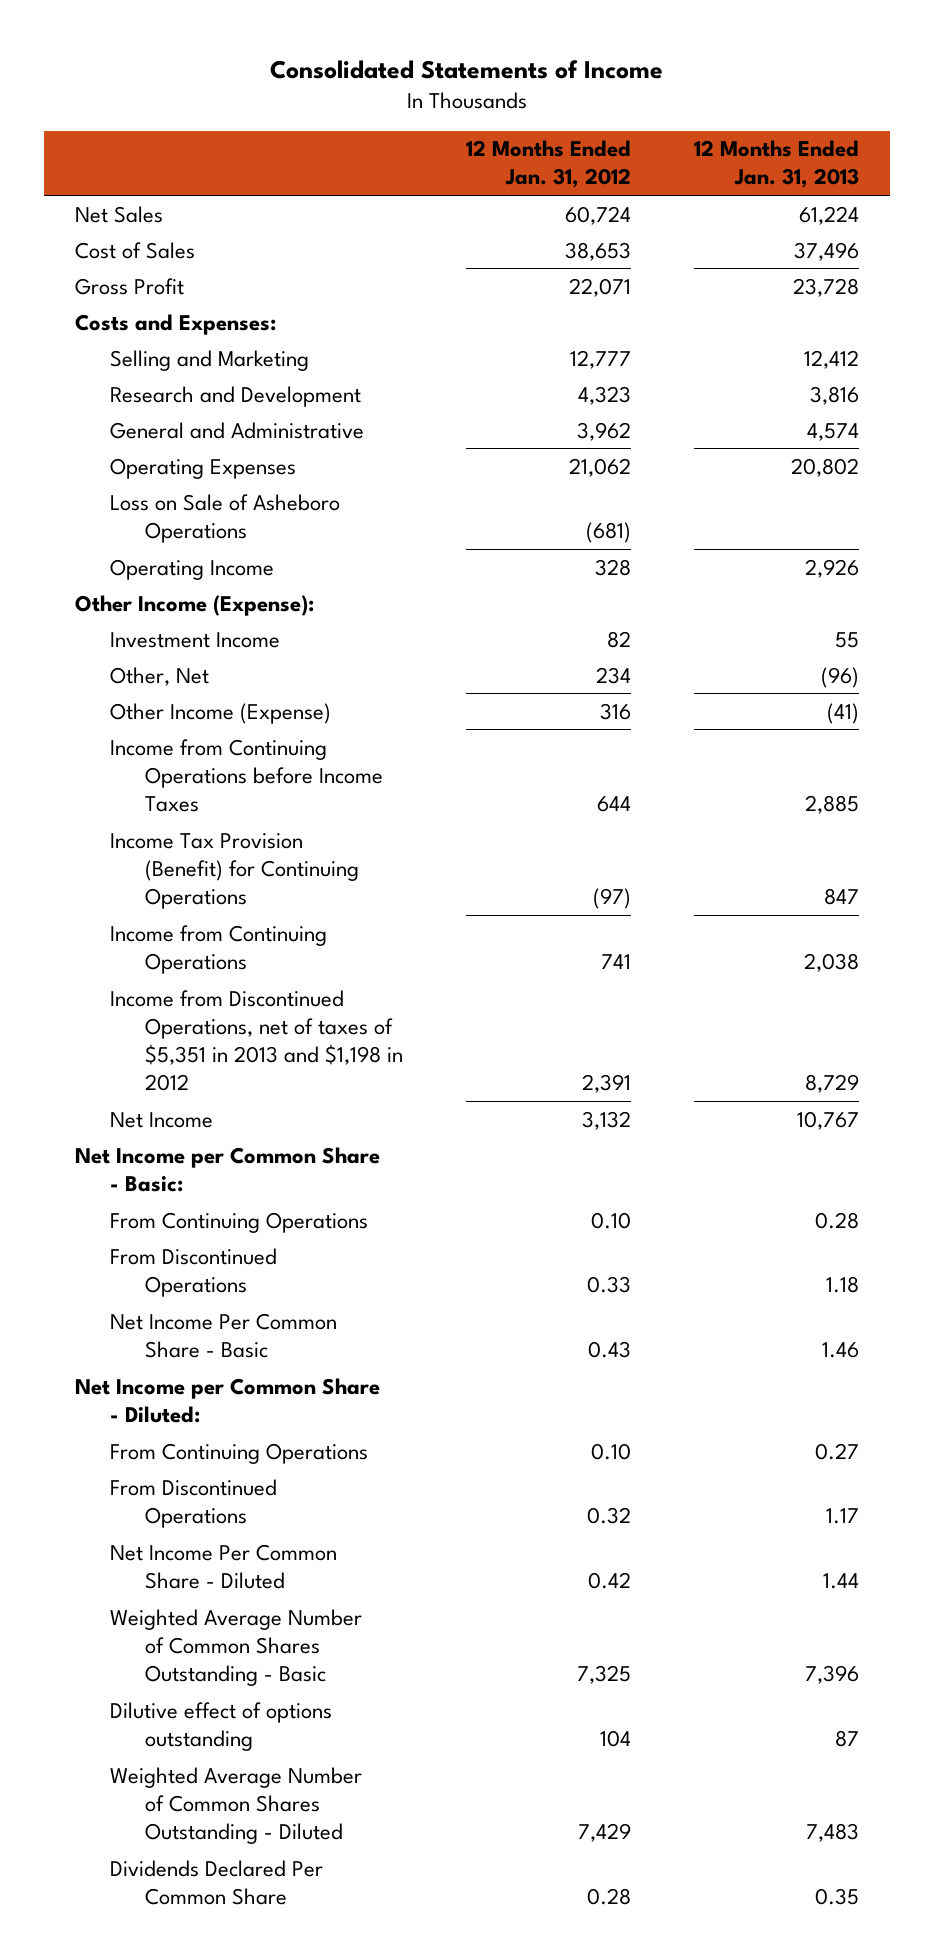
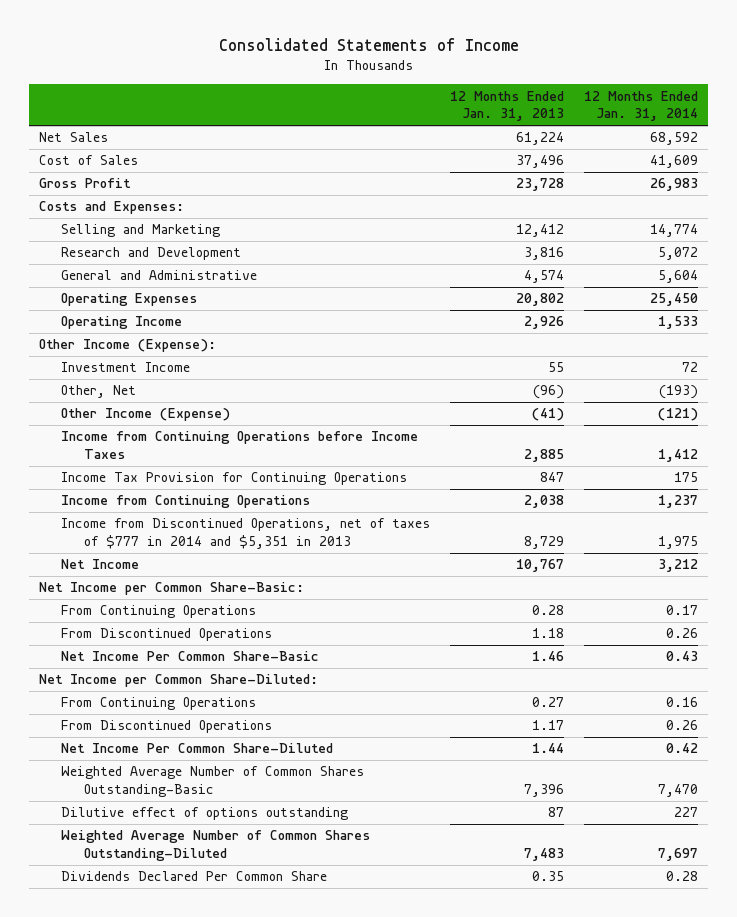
[465,140,631,189] 12 Months Ended Jan. 31, 2012 -> none
none -> [584,90,699,122] 12 Months Ended Jan. 31, 2014
[110,493,341,543] Loss on Sale of Asheboro Operations -> none
[110,832,359,910] Income Tax Provision (Benefit) for Continuing Operations -> [61,472,408,486] Income Tax Provision for Continuing Operations
[110,989,403,1092] Income from Discontinued Operations, net of taxes of $5,351 in 2013 and $1,198 in 2012 -> [61,518,431,550] Income from Discontinued Operations, net of taxes of $777 in 2014 and $5,351 in 2013
[75,1146,381,1192] Net Income per Common Share - Basic: -> [39,582,305,596] Net Income per Common Share-Basic:
[110,1312,338,1358] Net Income Per Common Share - Basic -> [61,651,320,662] Net Income Per Common Share-Basic
[75,1377,381,1423] Net Income per Common Share - Diluted: -> [39,674,319,688] Net Income per Common Share-Diluted:
[110,1543,338,1589] Net Income Per Common Share - Diluted -> [61,743,334,754] Net Income Per Common Share-Diluted
[110,1608,363,1687] Weighted Average Number of Common Shares Outstanding - Basic -> [61,766,365,798] Weighted Average Number of Common Shares Outstanding-Basic
[110,1766,363,1845] Weighted Average Number of Common Shares Outstanding - Diluted -> [61,830,371,862] Weighted Average Number of Common Shares Outstanding-Diluted

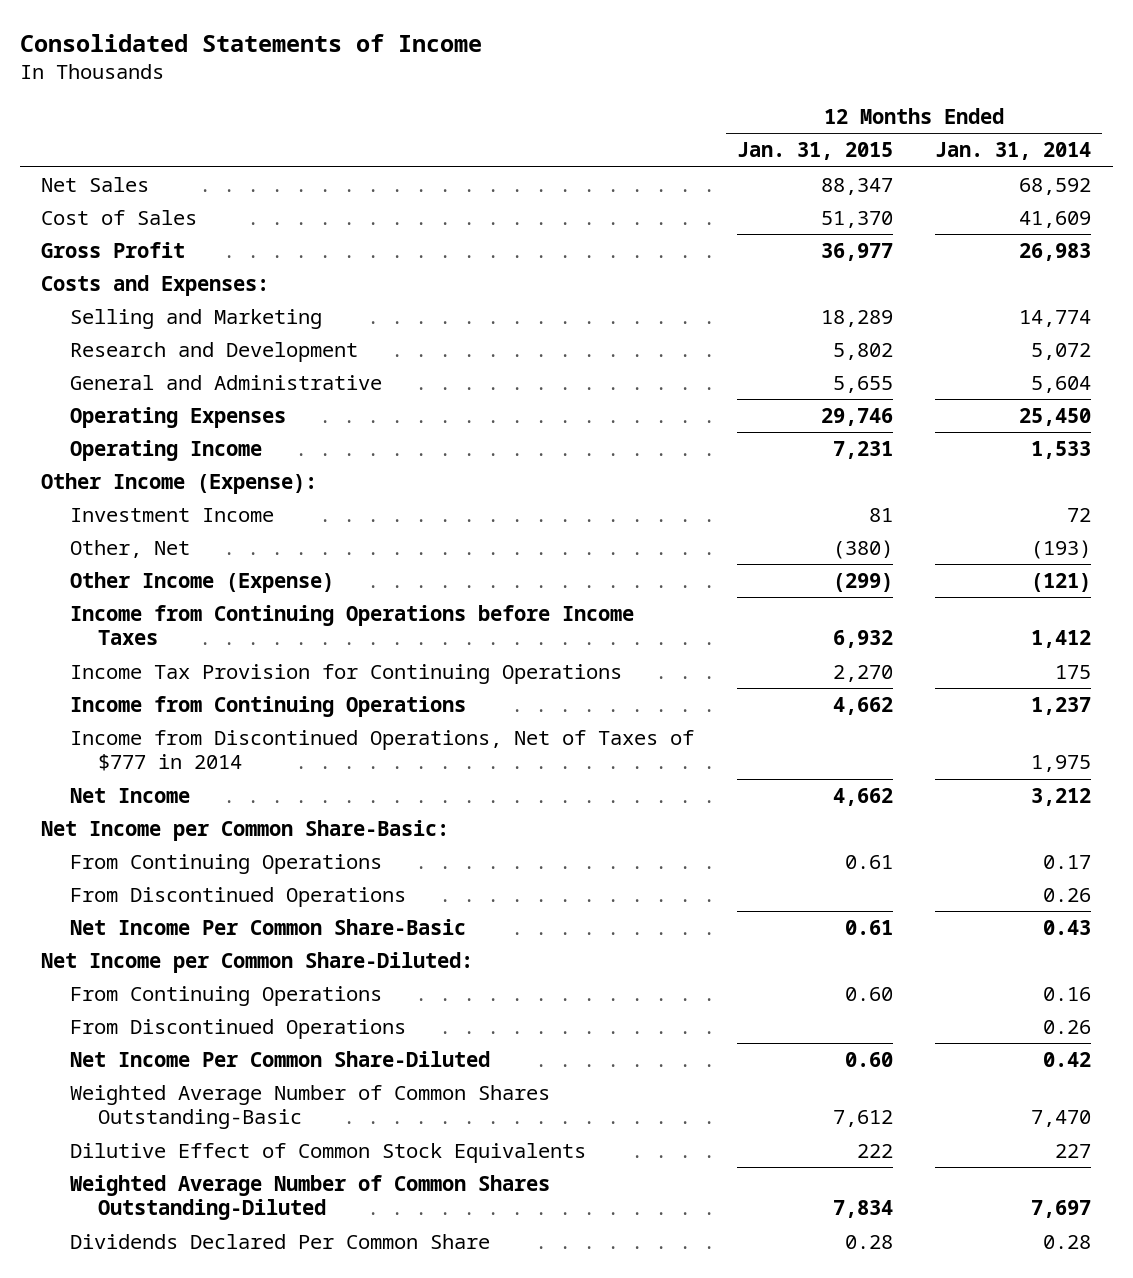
[450,90,565,122] 12 Months Ended Jan. 31, 2013 -> none
none -> [736,142,893,161] Jan. 31, 2015
[61,518,431,550] Income from Discontinued Operations, net of taxes of $777 in 2014 and $5,351 in 2013 -> [69,730,694,772] Income from Discontinued Operations, Net of Taxes of $777 in 2014
[61,807,349,821] Dilutive effect of options outstanding -> [69,1143,586,1164] Dilutive Effect of Common Stock Equivalents

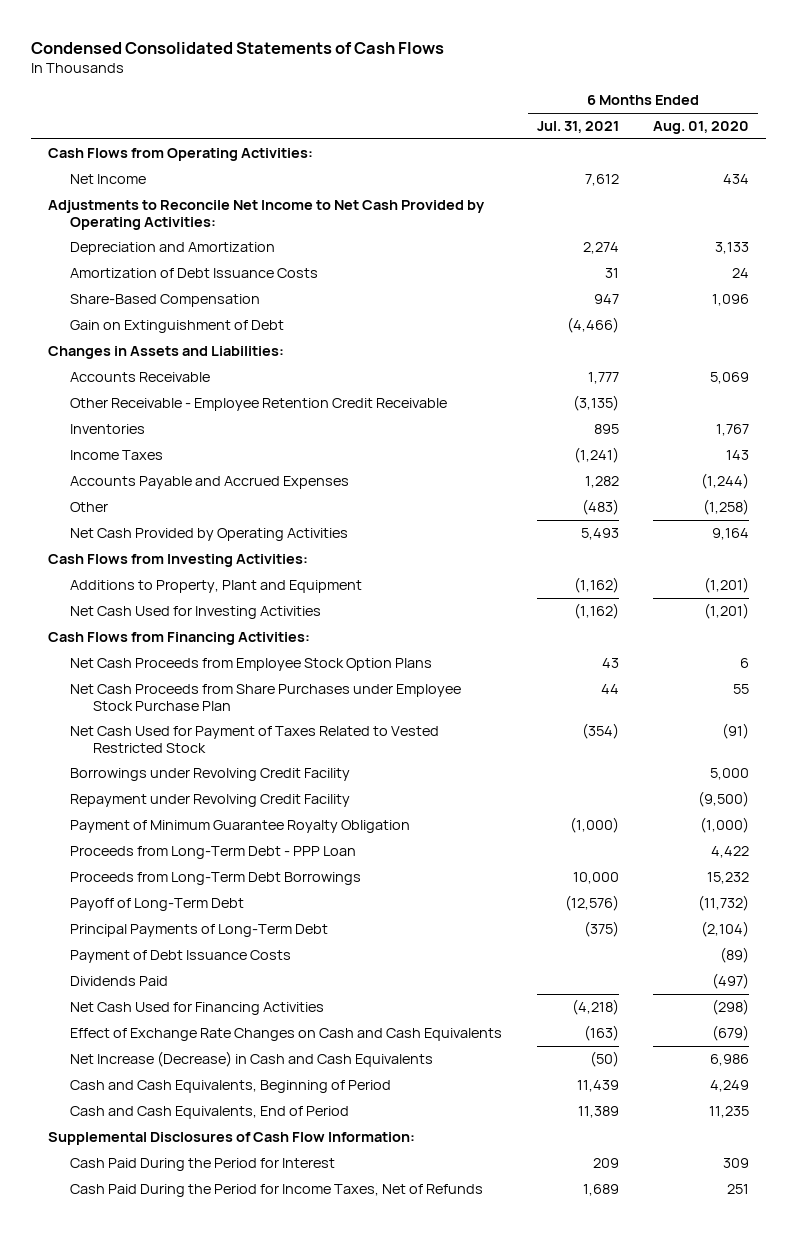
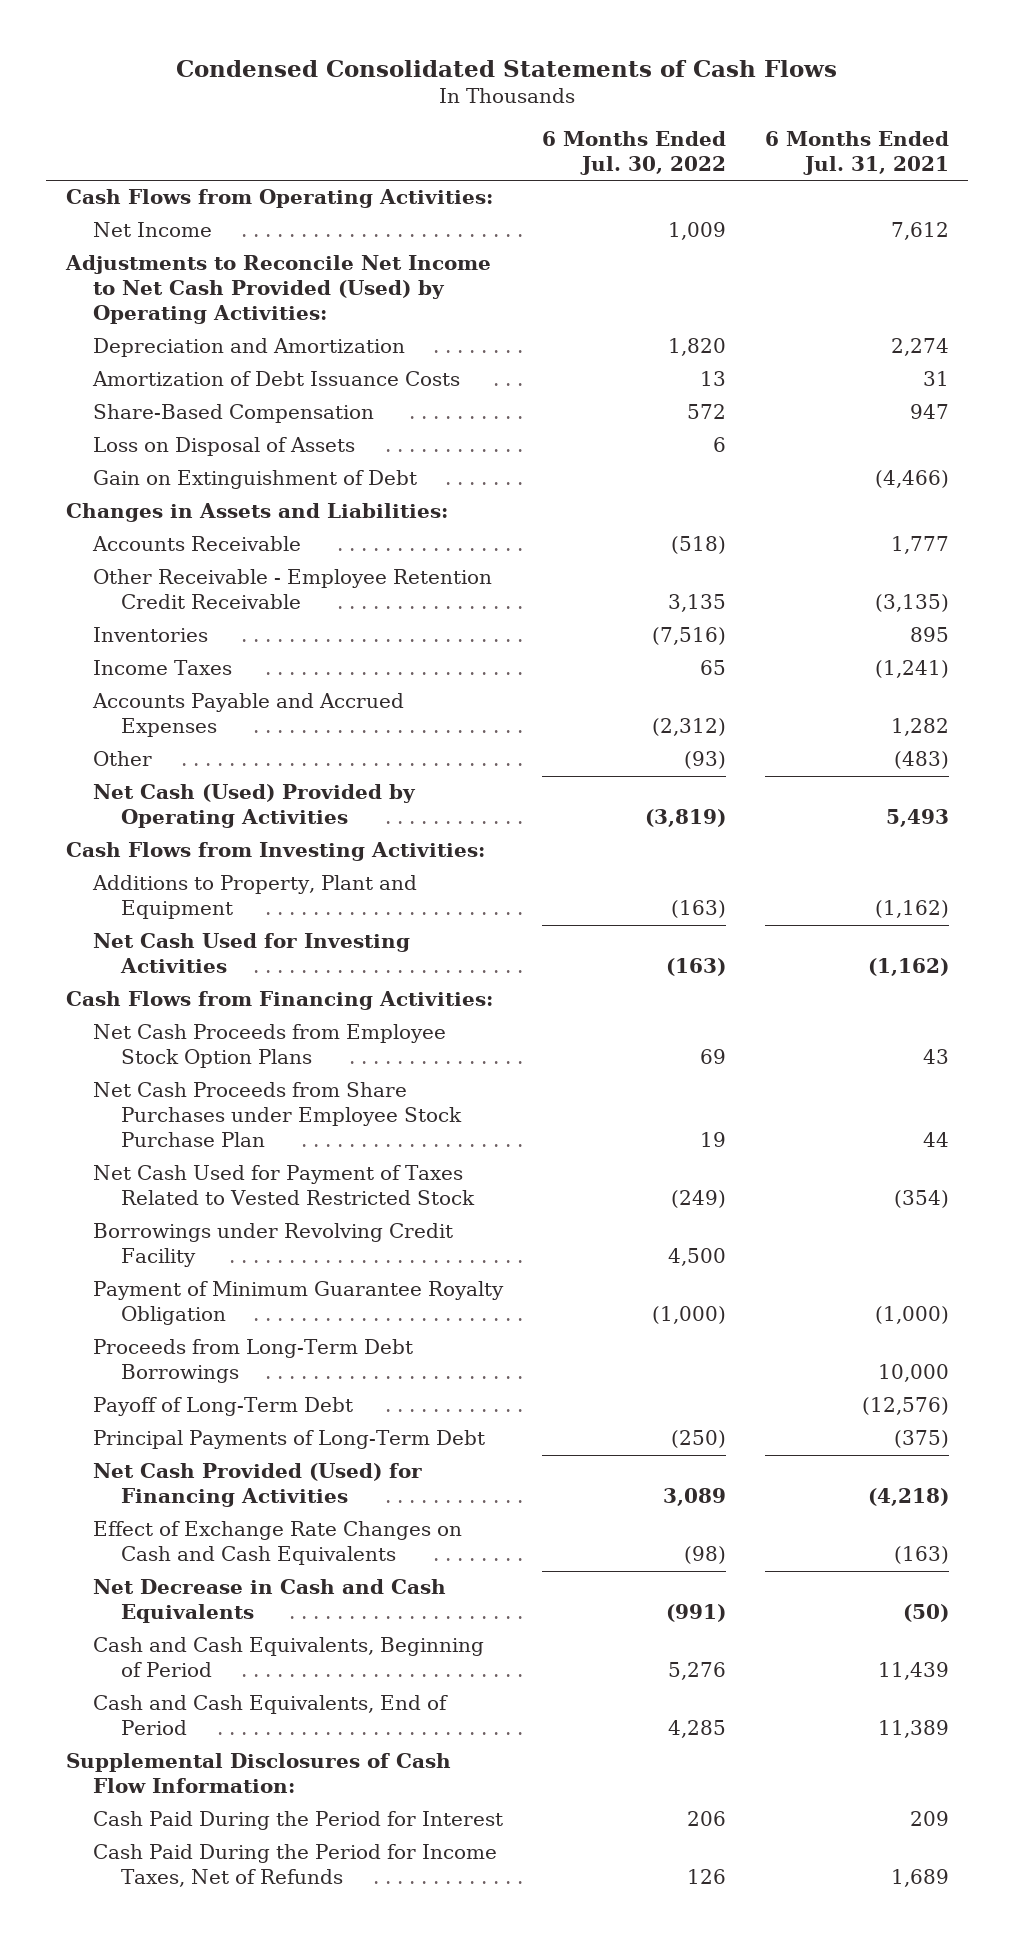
[653,121,750,135] Aug. 01, 2020 -> none
none -> [542,130,727,175] 6 Months Ended Jul. 30, 2022
[48,200,486,230] Adjustments to Reconcile Net Income to Net Cash Provided by Operating Activities: -> [64,255,491,325] Adjustments to Reconcile Net Income to Net Cash Provided (Used) by Operating Activities:
none -> [93,437,356,457] Loss on Disposal of Assets
[70,528,349,542] Net Cash Provided by Operating Activities -> [93,784,417,829] Net Cash (Used) Provided by Operating Activities
[70,794,351,808] Repayment under Revolving Credit Facility -> none
[70,846,357,860] Proceeds from Long-Term Debt - PPP Loan -> none
[70,950,292,964] Payment of Debt Issuance Costs -> none
[70,976,169,987] Dividends Paid -> none
[70,1002,325,1016] Net Cash Used for Financing Activities -> [93,1463,423,1508] Net Cash Provided (Used) for Financing Activities
[70,1051,434,1068] Net Increase (Decrease) in Cash and Cash Equivalents -> [93,1579,447,1624] Net Decrease in Cash and Cash Equivalents

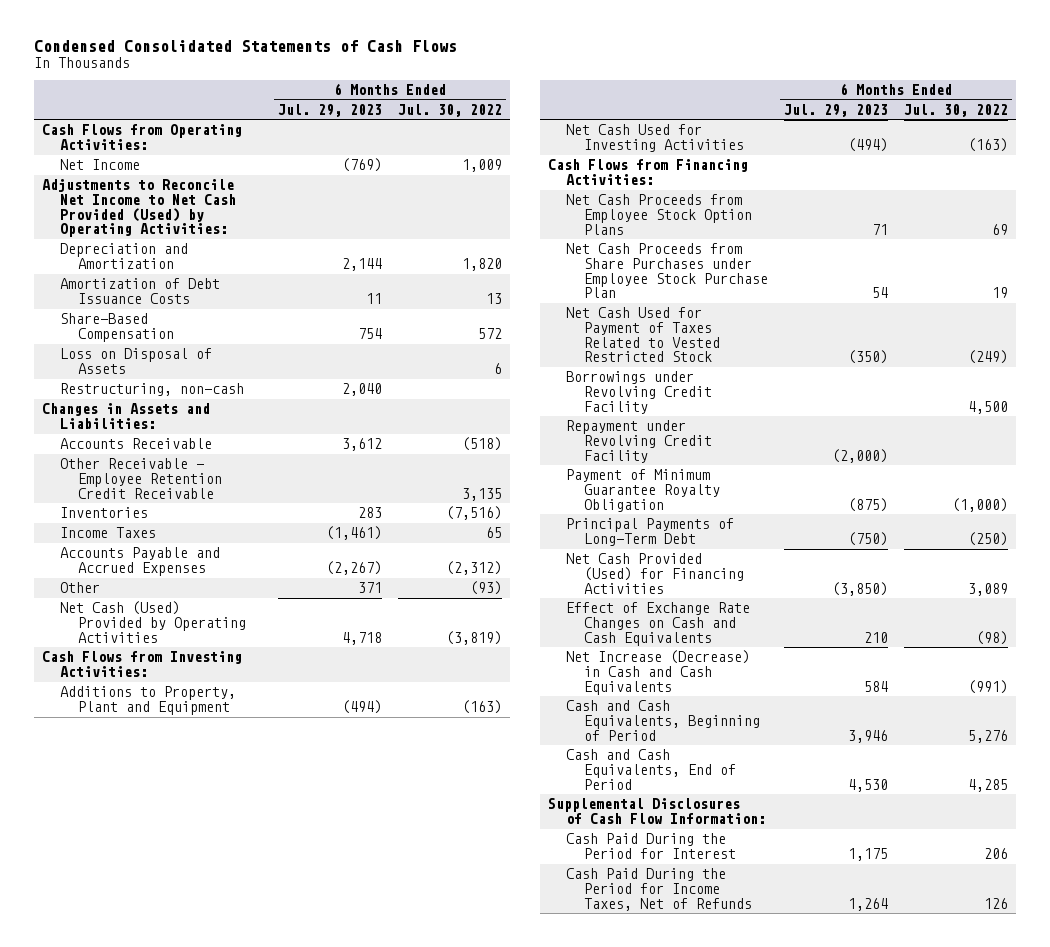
[764,130,949,175] 6 Months Ended Jul. 31, 2021 -> none
none -> [277,103,382,117] Jul. 29, 2023
[93,470,418,490] Gain on Extinguishment of Debt -> none
none -> [59,383,244,397] Restructuring, non-cash
none -> [565,420,712,463] Repayment under Revolving Credit Facility
[93,1339,414,1384] Proceeds from Long-Term Debt Borrowings -> none
[93,1397,354,1417] Payoff of Long-Term Debt -> none
[93,1579,447,1624] Net Decrease in Cash and Cash Equivalents -> [565,650,750,695] Net Increase (Decrease) in Cash and Cash Equivalents

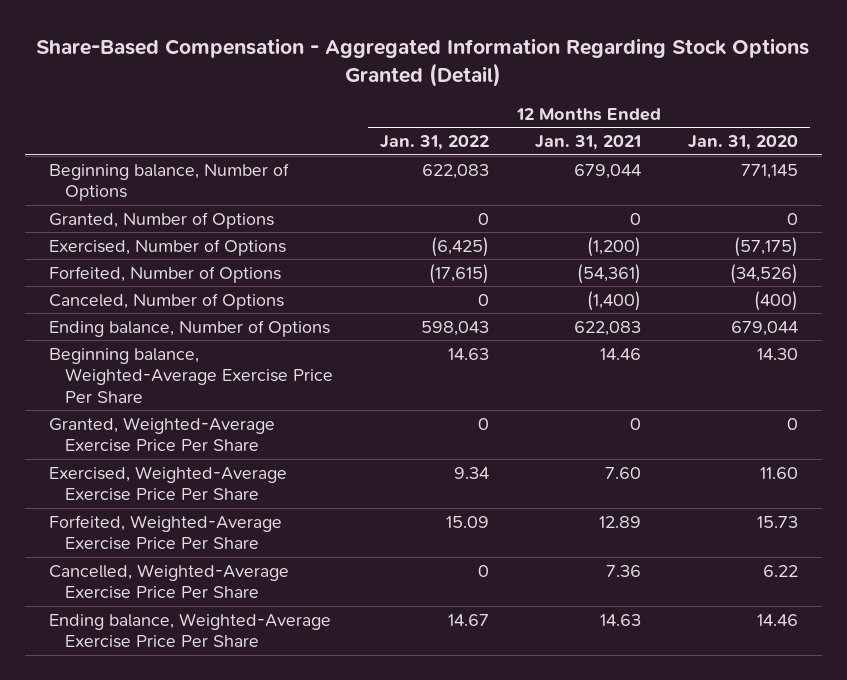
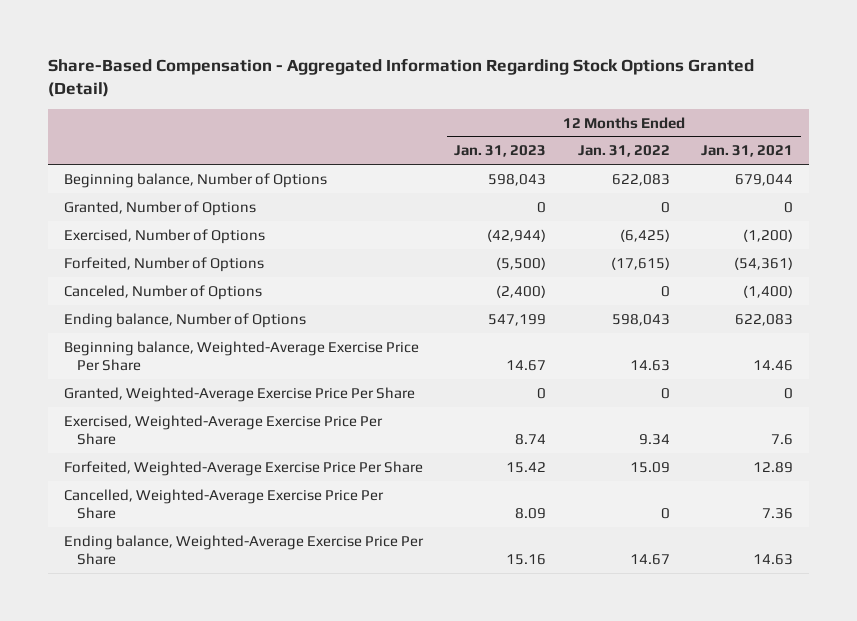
[688,135,799,151] Jan. 31, 2020 -> none
none -> [454,145,547,158] Jan. 31, 2023
[605,466,642,479] 7.60 -> [771,434,794,446] 7.6

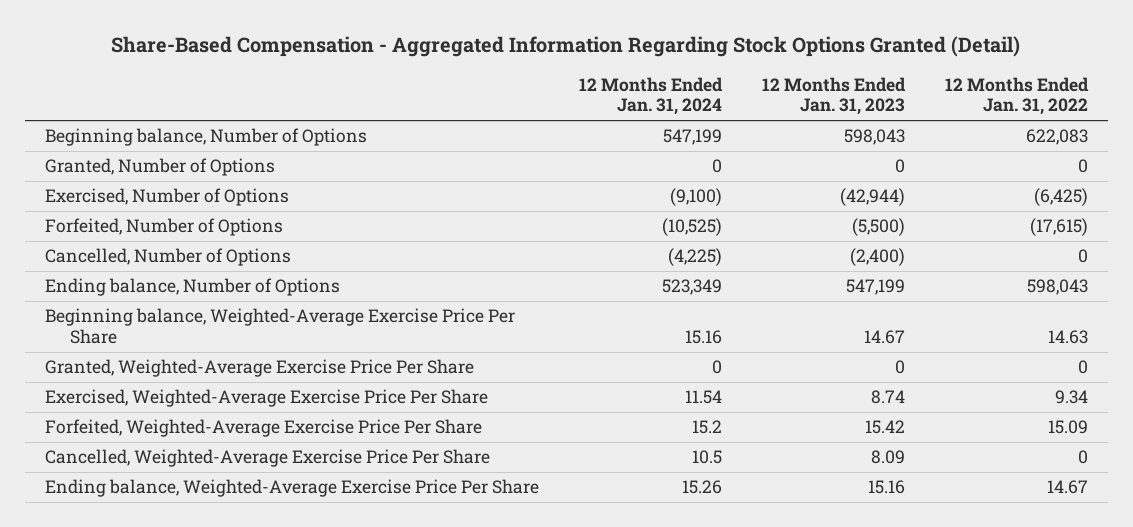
[701,145,794,158] Jan. 31, 2021 -> none
none -> [578,76,723,116] 12 Months Ended Jan. 31, 2024
[63,284,262,300] Canceled, Number of Options -> [44,248,291,267] Cancelled, Number of Options

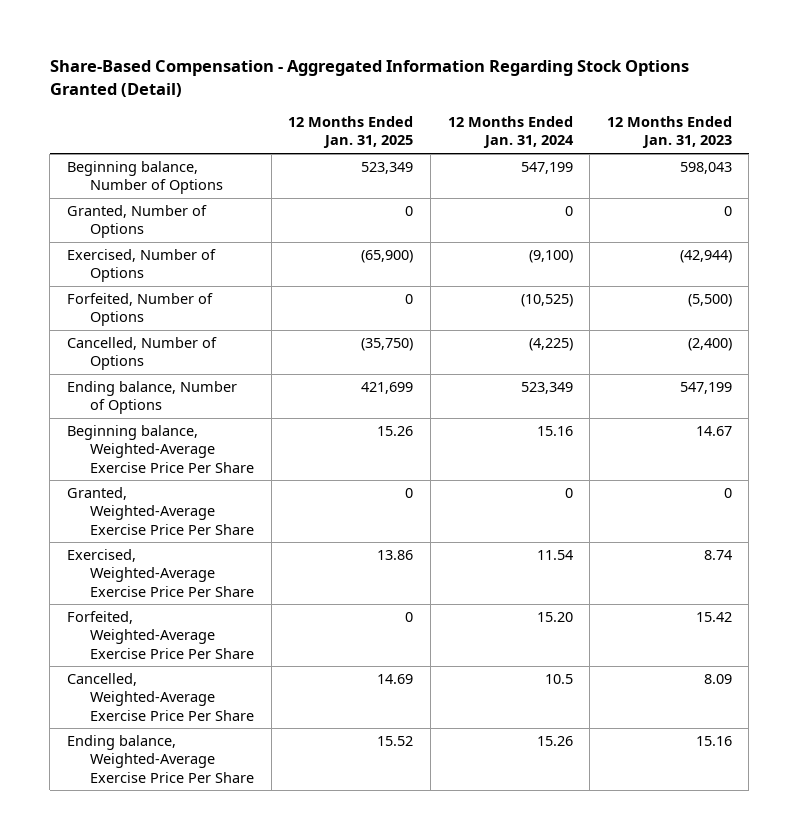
[944,76,1089,116] 12 Months Ended Jan. 31, 2022 -> none
none -> [288,116,414,149] 12 Months Ended Jan. 31, 2025
[691,420,722,435] 15.2 -> [536,612,573,623] 15.20

